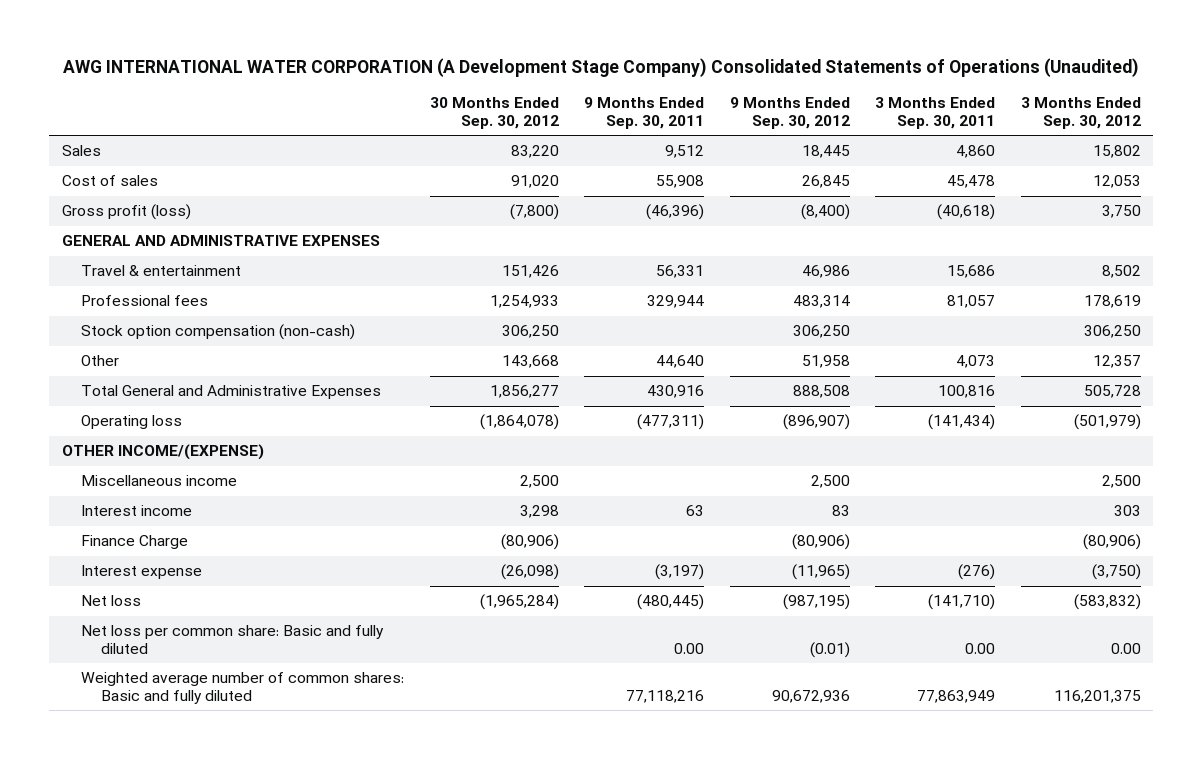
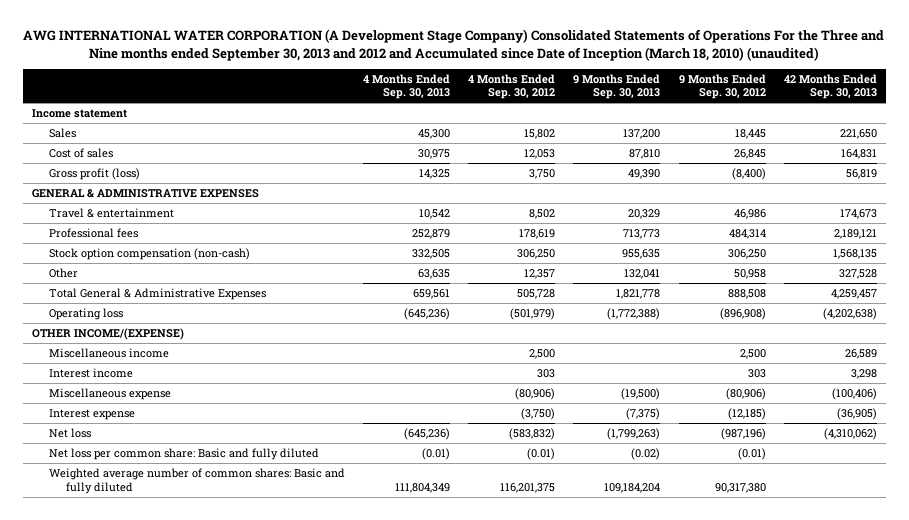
[63,57,1140,77] AWG INTERNATIONAL WATER CORPORATION (A Development Stage Company) Consolidated Statements of Operations (Unaudited) -> [23,29,885,61] AWG INTERNATIONAL WATER CORPORATION (A Development Stage Company) Consolidated Statements of Operations For the Three and Nine months ended September 30, 2013 and 2012 and Accumulated since Date of Inception (March 18, 2010) (unaudited)
[429,97,559,129] 30 Months Ended Sep. 30, 2012 -> none
[584,97,705,129] 9 Months Ended Sep. 30, 2011 -> none
[875,97,996,129] 3 Months Ended Sep. 30, 2011 -> none
[1020,97,1141,129] 3 Months Ended Sep. 30, 2012 -> none
none -> [363,73,451,100] 4 Months Ended Sep. 30, 2013
none -> [468,73,556,100] 4 Months Ended Sep. 30, 2012
none -> [573,73,661,100] 9 Months Ended Sep. 30, 2013
none -> [783,73,877,100] 42 Months Ended Sep. 30, 2013
none -> [31,109,127,119] Income statement
[61,235,380,247] GENERAL AND ADMINISTRATIVE EXPENSES -> [31,189,259,199] GENERAL & ADMINISTRATIVE EXPENSES
[792,295,850,309] 483,314 -> [728,229,766,240] 484,314
[801,355,850,369] 51,958 -> [733,269,766,280] 50,958
[81,385,382,400] Total General and Administrative Expenses -> [48,288,266,301] Total General & Administrative Expenses
[782,414,850,431] (896,907) -> [719,308,766,321] (896,908)
[831,505,850,517] 83 -> [747,369,766,379] 303
[81,535,189,550] Finance Charge -> [48,388,171,401] Miscellaneous expense
[791,564,850,581] (11,965) -> [727,408,766,421] (12,185)
[782,594,850,611] (987,195) -> [720,428,766,441] (987,196)
[771,690,850,704] 90,672,936 -> [714,482,766,493] 90,317,380

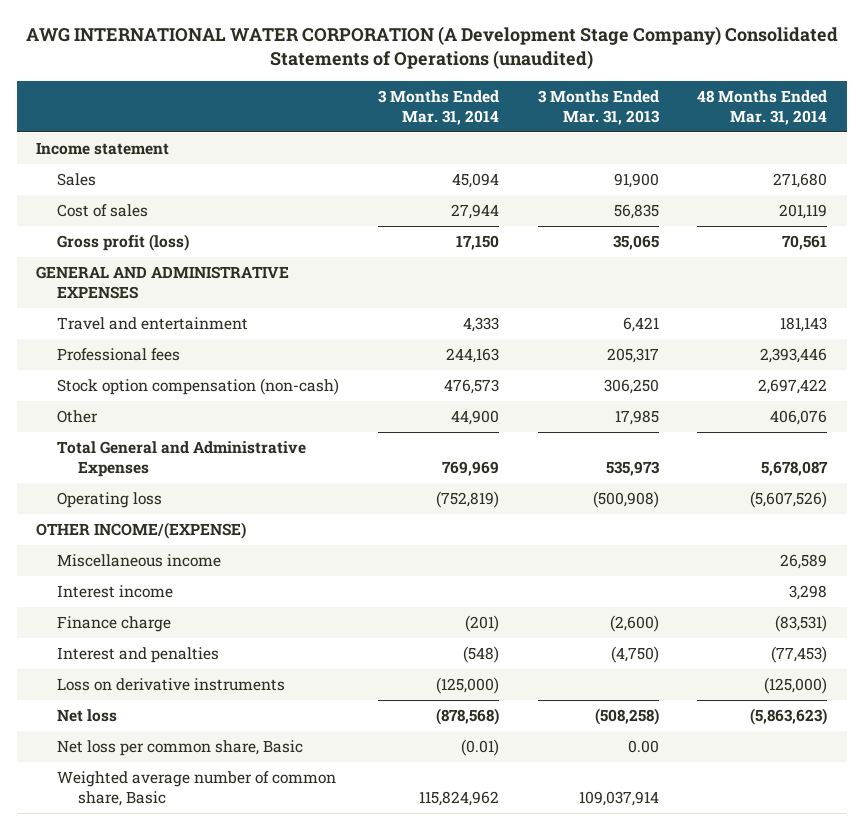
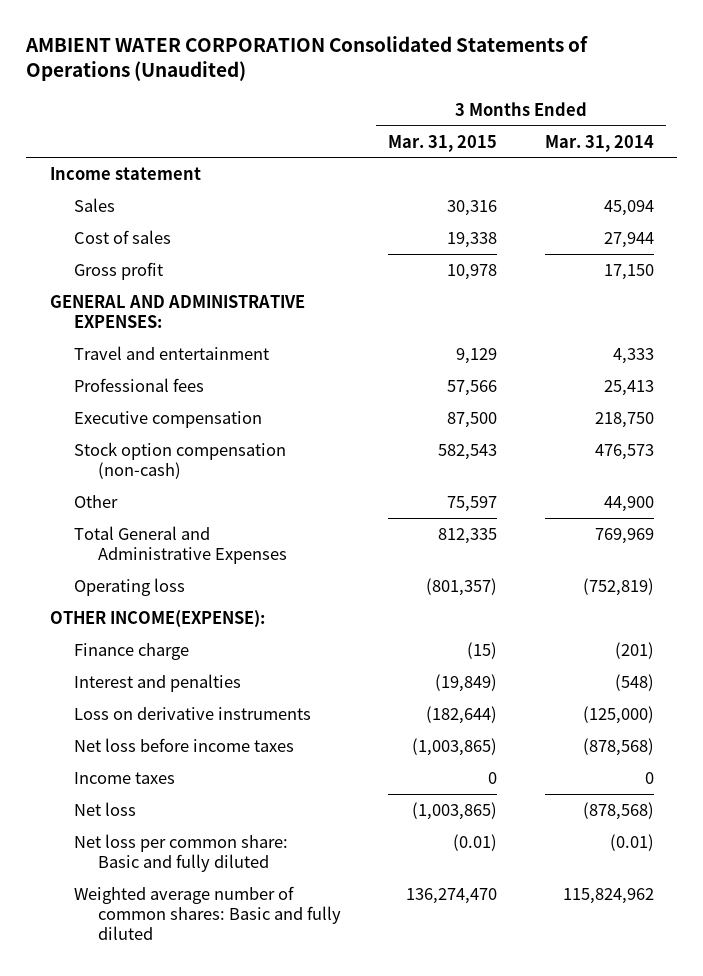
[25,25,838,70] AWG INTERNATIONAL WATER CORPORATION (A Development Stage Company) Consolidated Statements of Operations (unaudited) -> [24,35,588,82] AMBIENT WATER CORPORATION Consolidated Statements of Operations (Unaudited)
[537,89,660,125] 3 Months Ended Mar. 31, 2013 -> none
[697,89,828,125] 48 Months Ended Mar. 31, 2014 -> none
none -> [388,134,498,152] Mar. 31, 2015
[57,234,190,252] Gross profit (loss) -> [73,261,163,280] Gross profit
[36,266,290,300] GENERAL AND ADMINISTRATIVE EXPENSES -> [49,294,305,328] GENERAL AND ADMINISTRATIVE EXPENSES:
[446,348,500,364] 244,163 -> [603,379,654,396] 25,413
none -> [73,410,262,428] Executive compensation
[57,554,222,568] Miscellaneous income -> none
[57,585,174,599] Interest income -> none
[36,522,247,540] OTHER INCOME/(EXPENSE) -> [49,609,265,628] OTHER INCOME(EXPENSE):
none -> [73,737,294,752] Net loss before income taxes
none -> [73,771,175,784] Income taxes
[57,740,304,757] Net loss per common share, Basic -> [73,833,288,872] Net loss per common share: Basic and fully diluted
[57,771,337,807] Weighted average number of common share, Basic -> [73,885,341,941] Weighted average number of common shares: Basic and fully diluted

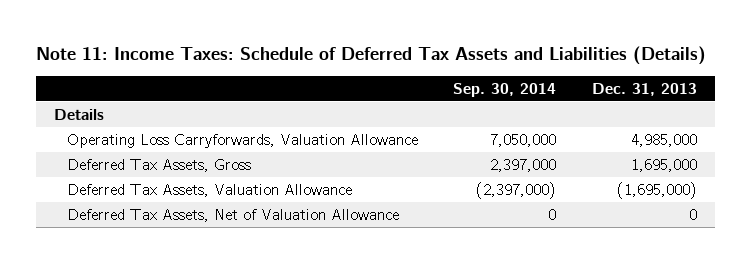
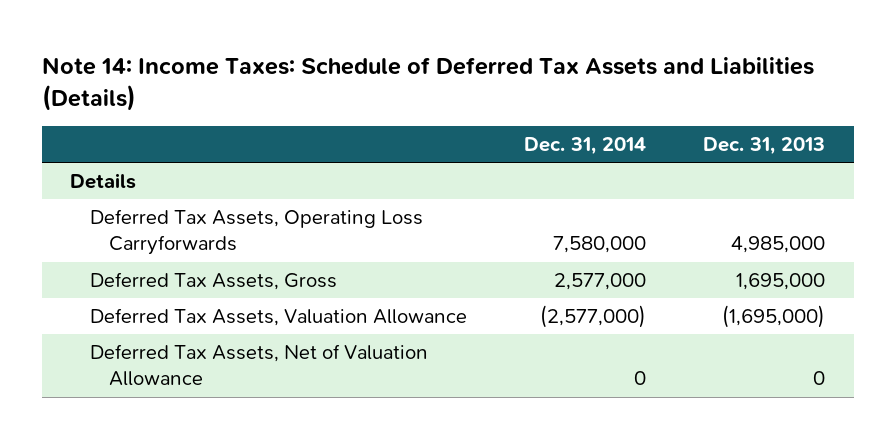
[35,46,706,66] Note 11: Income Taxes: Schedule of Deferred Tax Assets and Liabilities (Details) -> [41,56,814,111] Note 14: Income Taxes: Schedule of Deferred Tax Assets and Liabilities (Details)
[453,82,557,97] Sep. 30, 2014 -> none
none -> [524,137,647,156] Dec. 31, 2014
[66,133,418,148] Operating Loss Carryforwards, Valuation Allowance -> [89,209,423,256] Deferred Tax Assets, Operating Loss Carryforwards

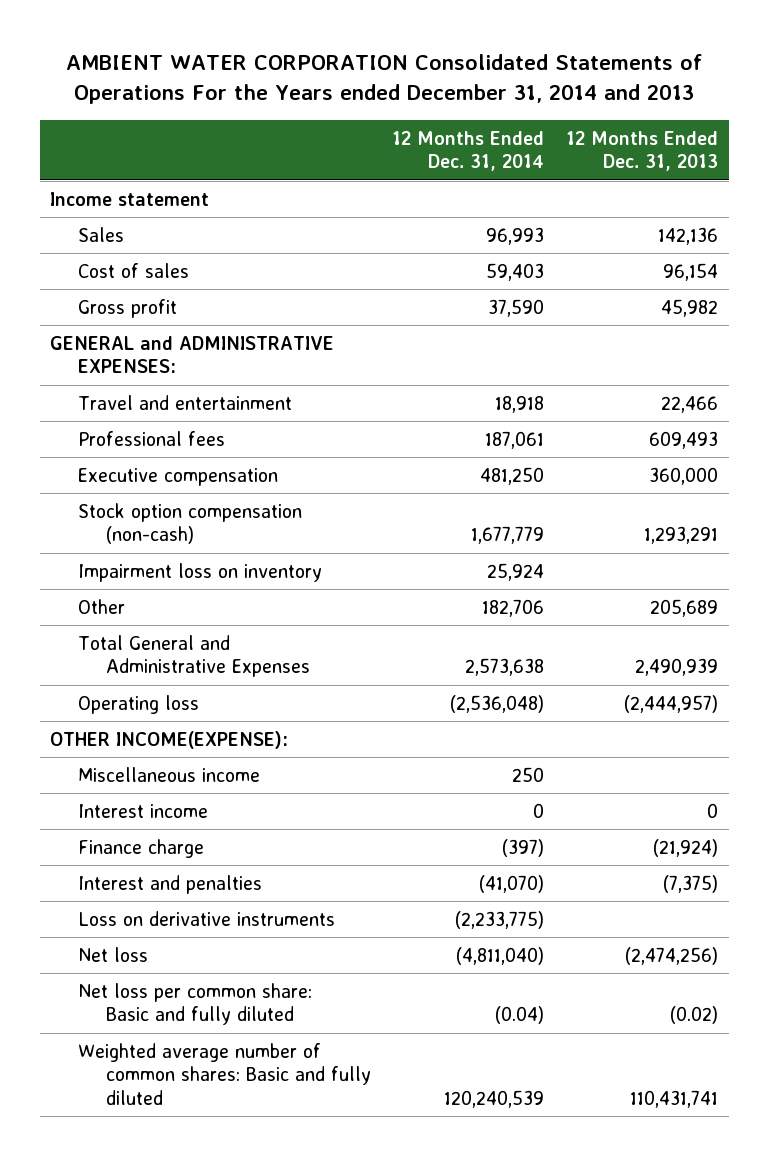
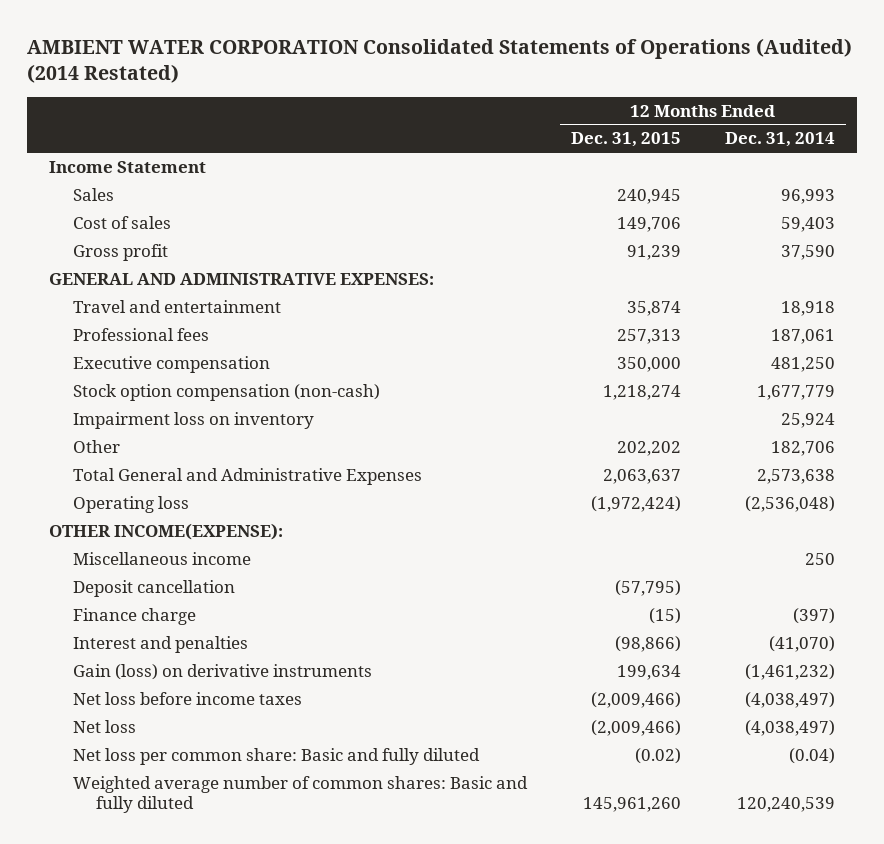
[66,53,703,105] AMBIENT WATER CORPORATION Consolidated Statements of Operations For the Years ended December 31, 2014 and 2013 -> [27,37,853,84] AMBIENT WATER CORPORATION Consolidated Statements of Operations (Audited) (2014 Restated)
[565,130,718,172] 12 Months Ended Dec. 31, 2013 -> none
none -> [570,132,681,148] Dec. 31, 2015
[50,191,210,206] Income statement -> [49,160,207,173] Income Statement
[50,335,335,374] GENERAL and ADMINISTRATIVE EXPENSES: -> [49,272,435,285] GENERAL AND ADMINISTRATIVE EXPENSES:
[78,803,209,818] Interest income -> none
none -> [72,579,235,597] Deposit cancellation
[78,910,336,926] Loss on derivative instruments -> [72,663,372,680] Gain (loss) on derivative instruments
[455,910,545,929] (2,233,775) -> [744,663,835,680] (1,461,232)
none -> [72,691,302,705] Net loss before income taxes
[456,946,545,965] (4,811,040) -> [744,719,835,736] (4,038,497)

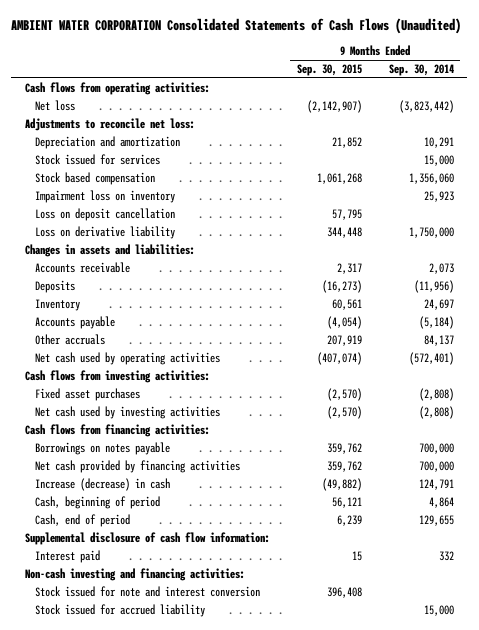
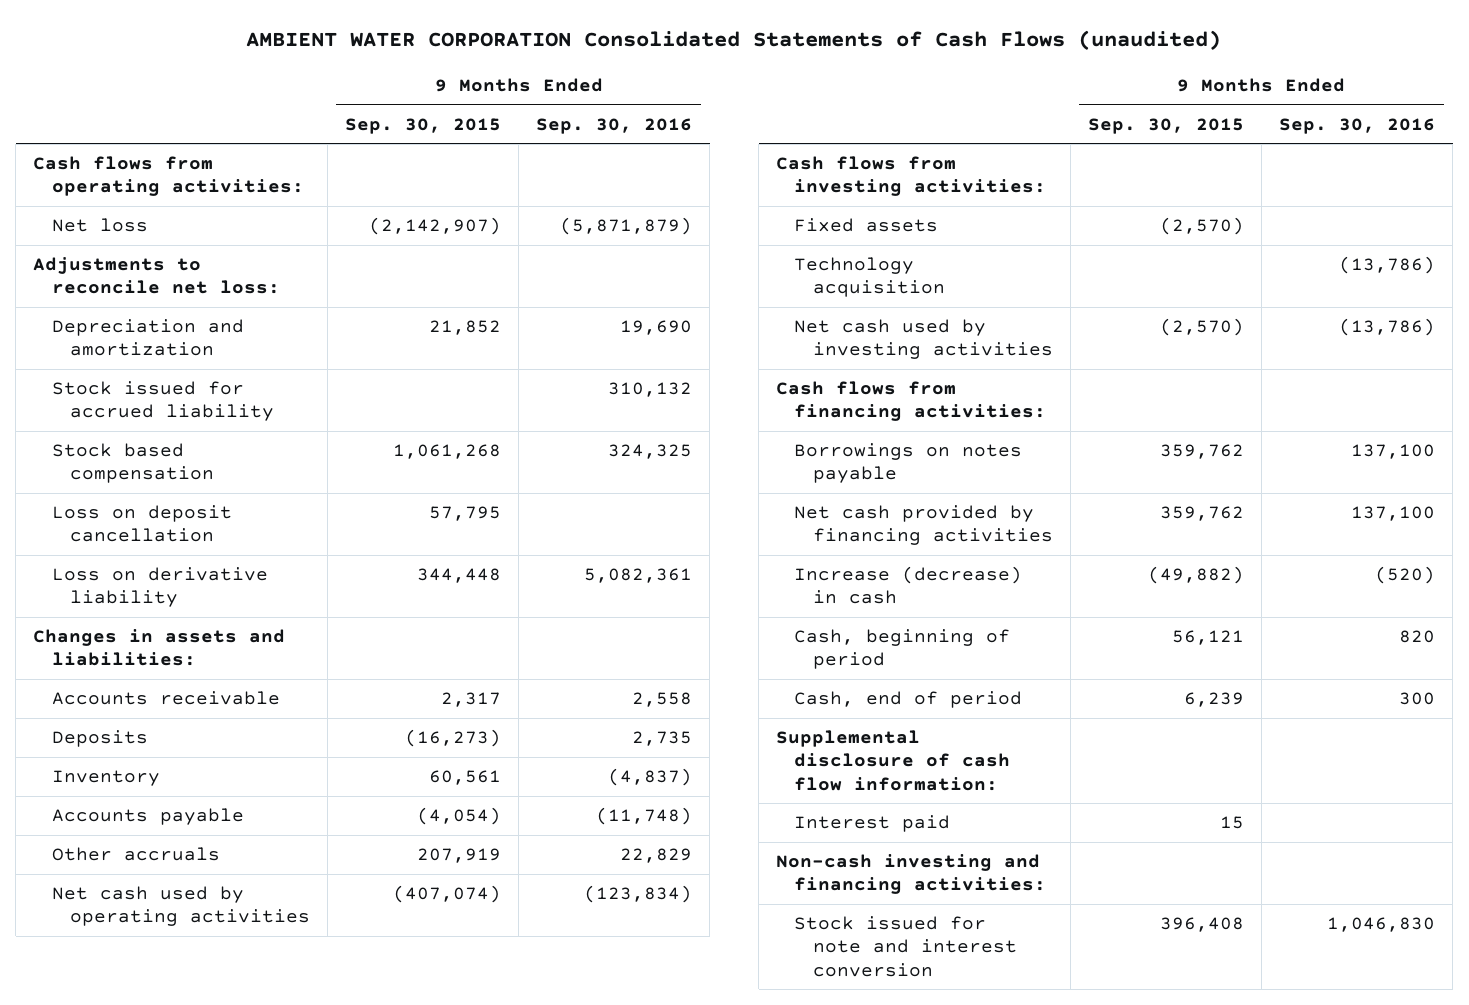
[11,18,462,35] AMBIENT WATER CORPORATION Consolidated Statements of Cash Flows (Unaudited) -> [246,30,1222,51] AMBIENT WATER CORPORATION Consolidated Statements of Cash Flows (unaudited)
[388,64,454,77] Sep. 30, 2014 -> none
none -> [536,117,693,134] Sep. 30, 2016
[34,154,160,166] Stock issued for services -> none
[34,604,205,618] Stock issued for accrued liability -> [51,381,274,422] Stock issued for accrued liability
[34,190,175,204] Impairment loss on inventory -> none
[34,388,140,402] Fixed asset purchases -> [794,218,939,233] Fixed assets
none -> [794,257,945,298] Technology acquisition

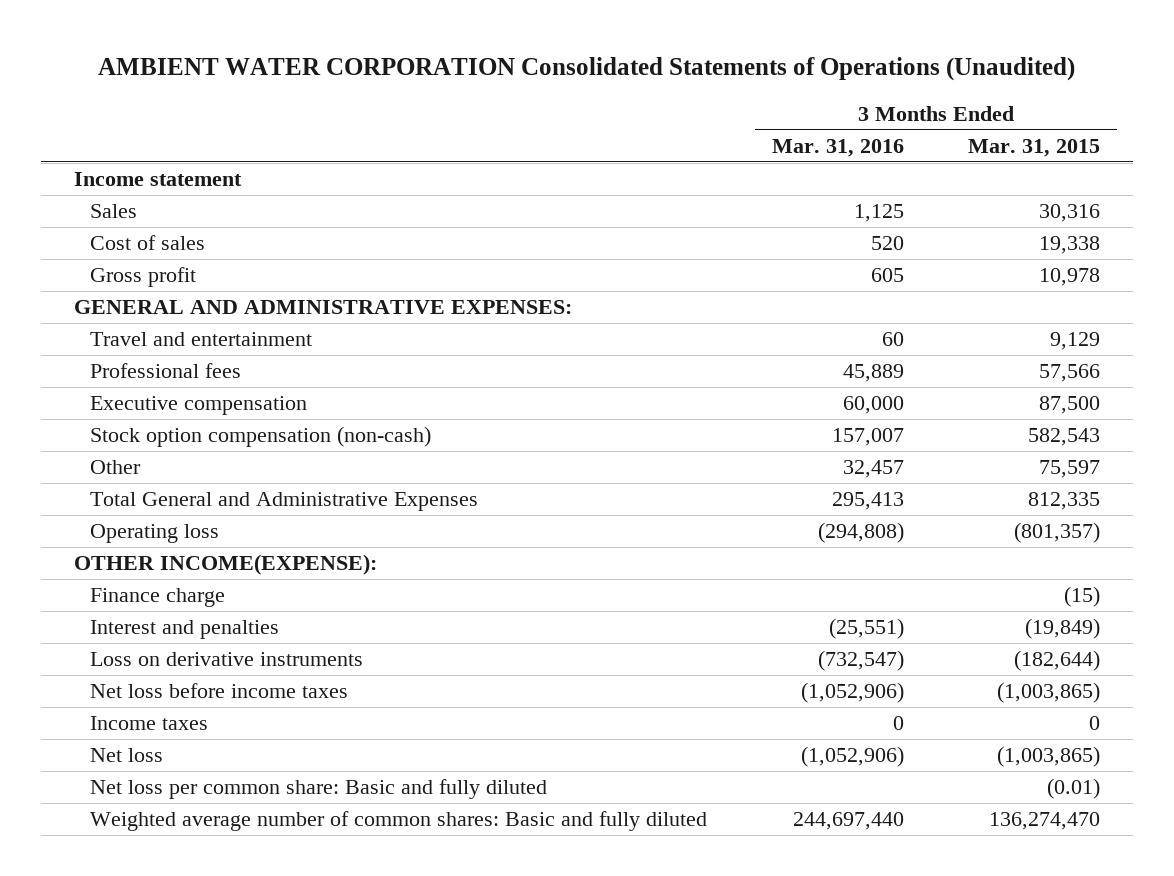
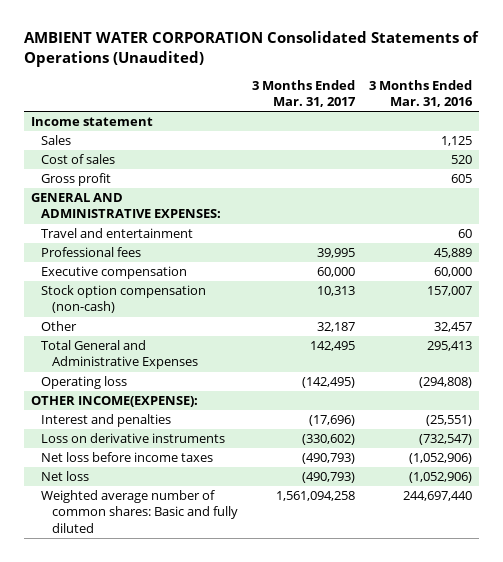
[968,138,1101,157] Mar. 31, 2015 -> none
none -> [251,79,356,108] 3 Months Ended Mar. 31, 2017
[89,588,225,608] Finance charge -> none
[89,716,208,731] Income taxes -> none
[89,779,547,800] Net loss per common share: Basic and fully diluted -> none

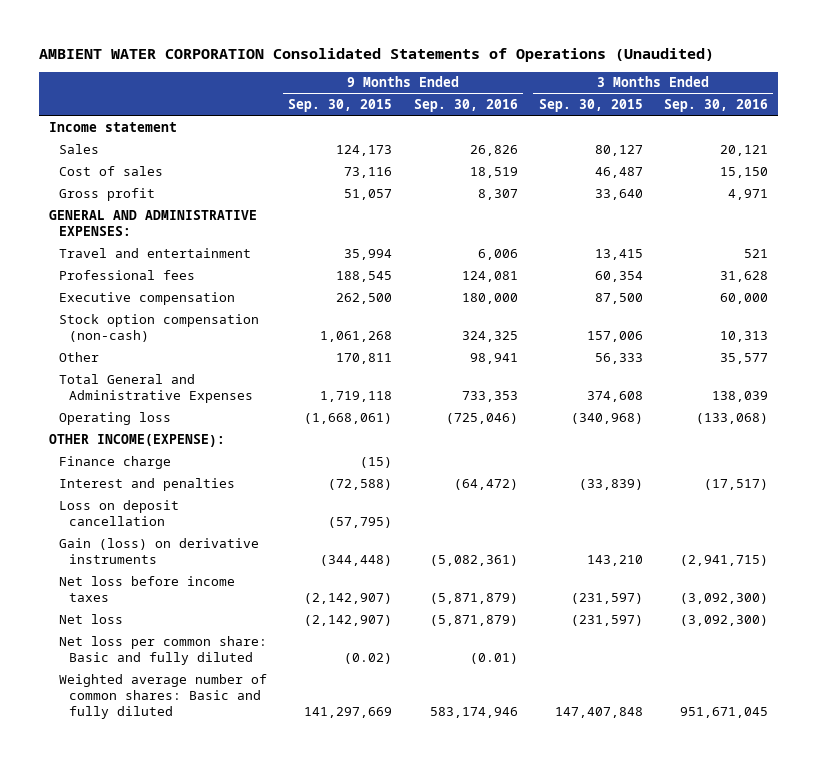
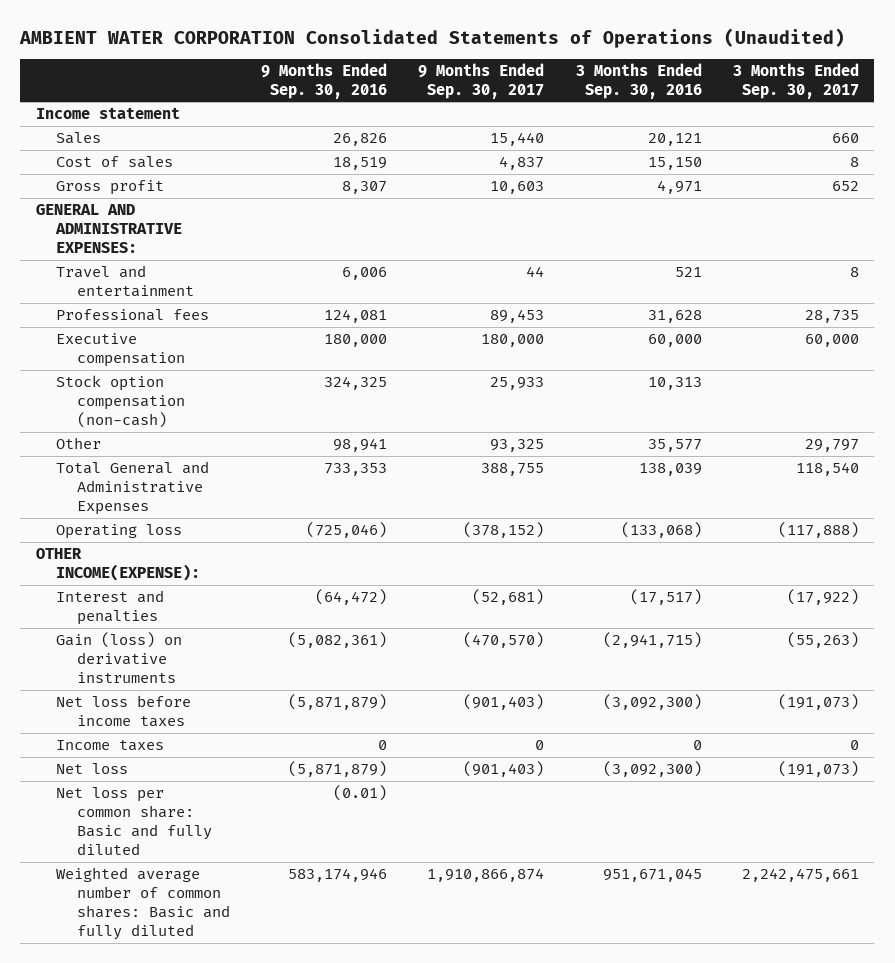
[288,99,393,113] Sep. 30, 2015 -> none
[538,99,643,113] Sep. 30, 2015 -> none
none -> [418,62,545,99] 9 Months Ended Sep. 30, 2017
none -> [732,62,859,99] 3 Months Ended Sep. 30, 2017
[59,455,172,469] Finance charge -> none
[59,499,180,526] Loss on deposit cancellation -> none
none -> [56,740,165,752] Income taxes

